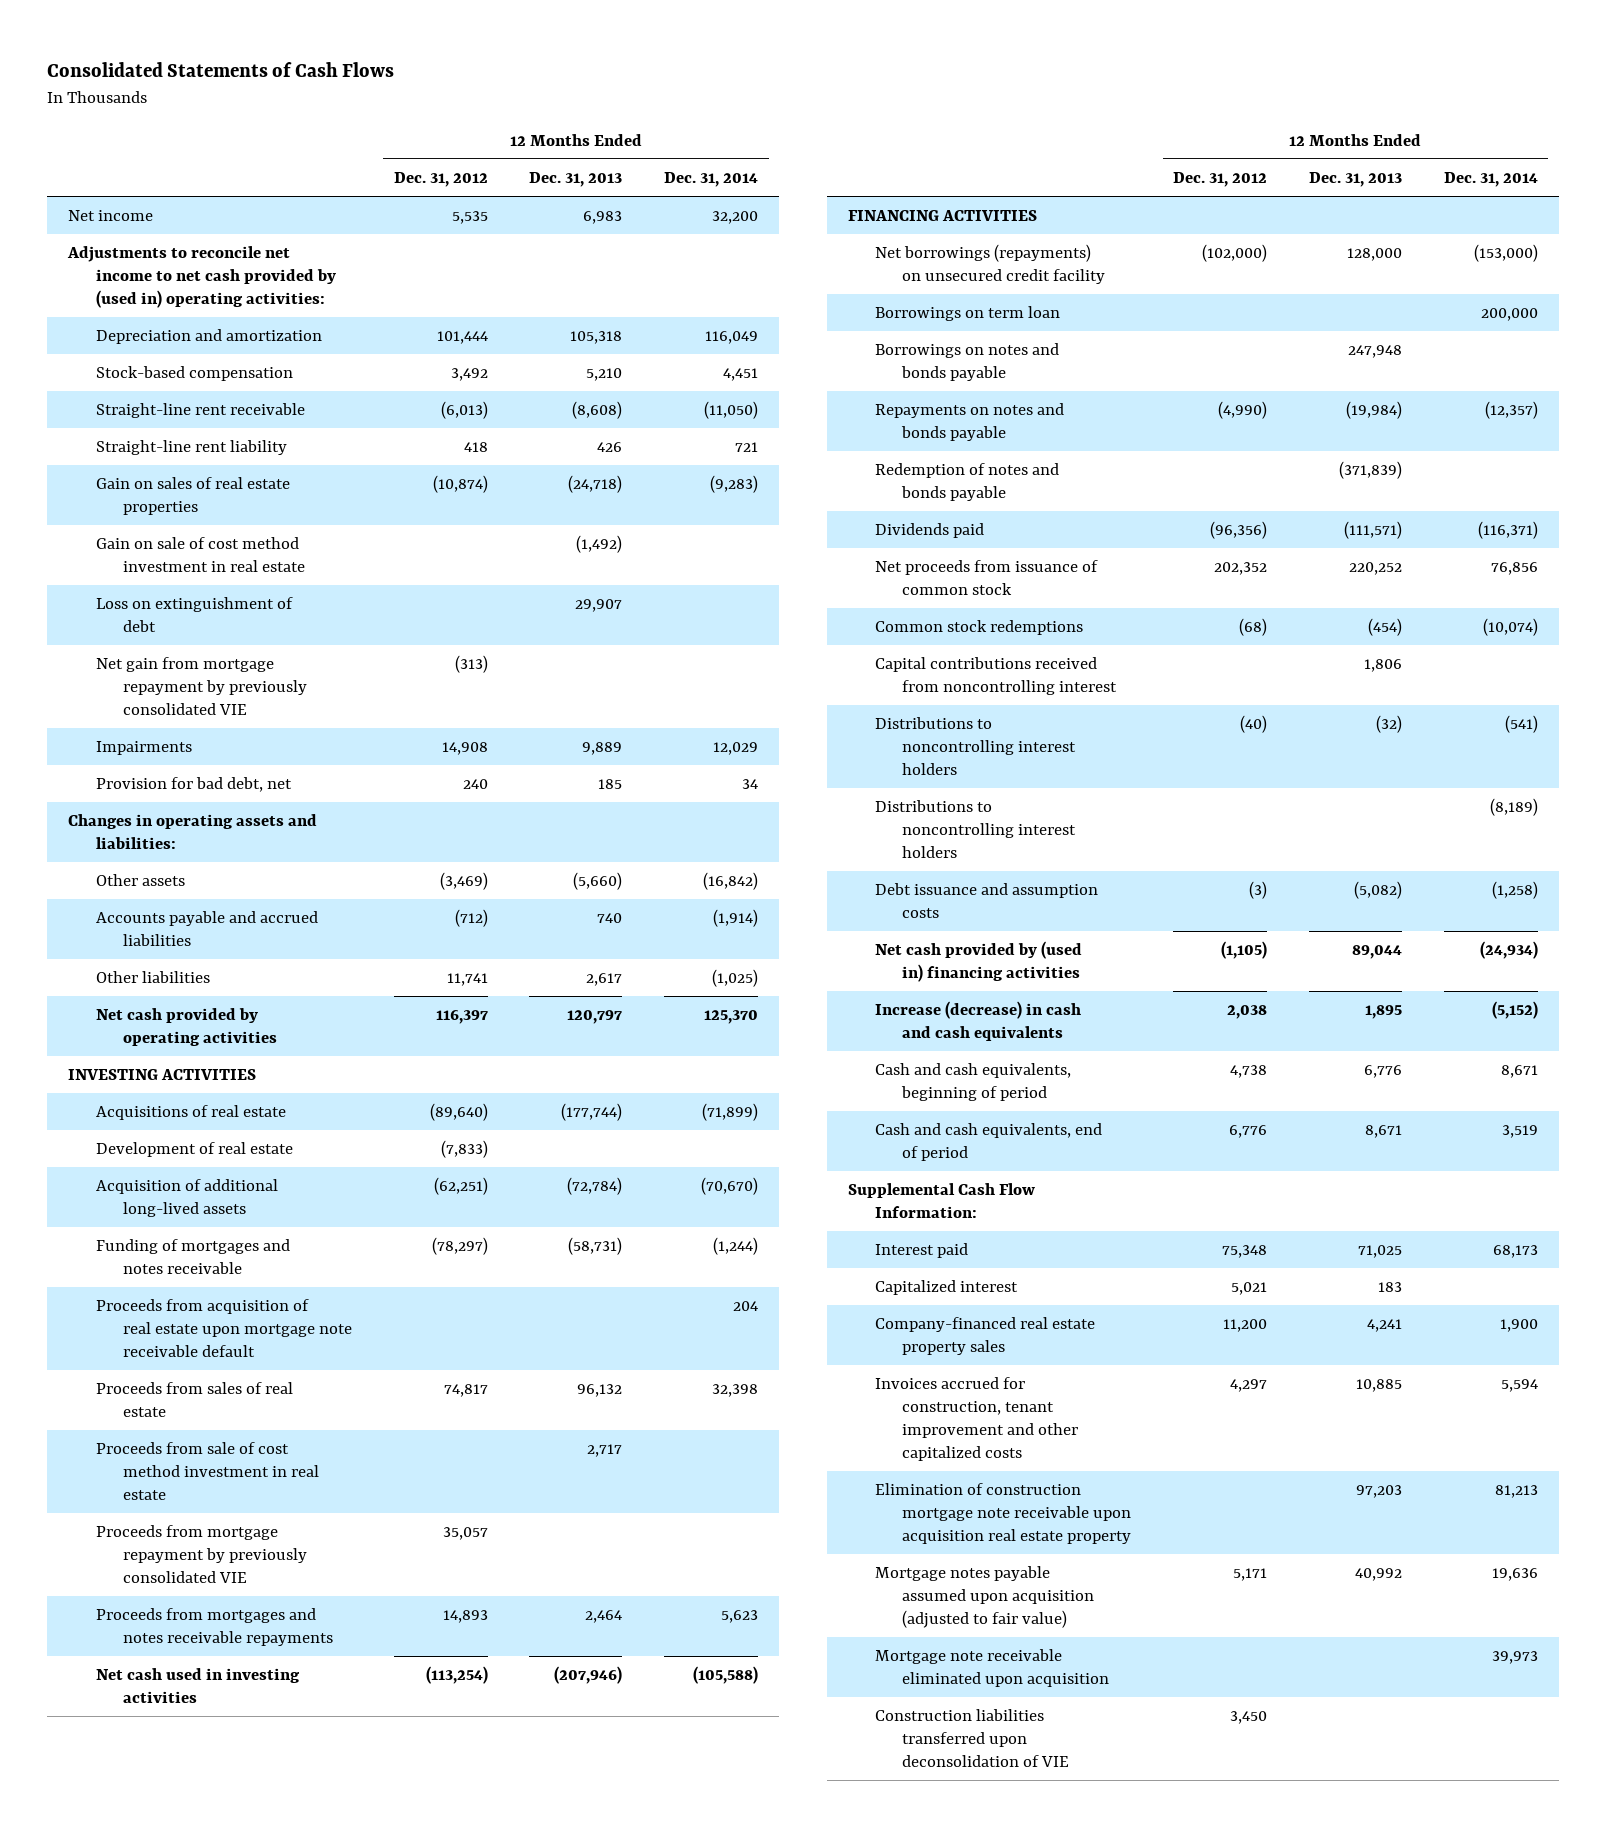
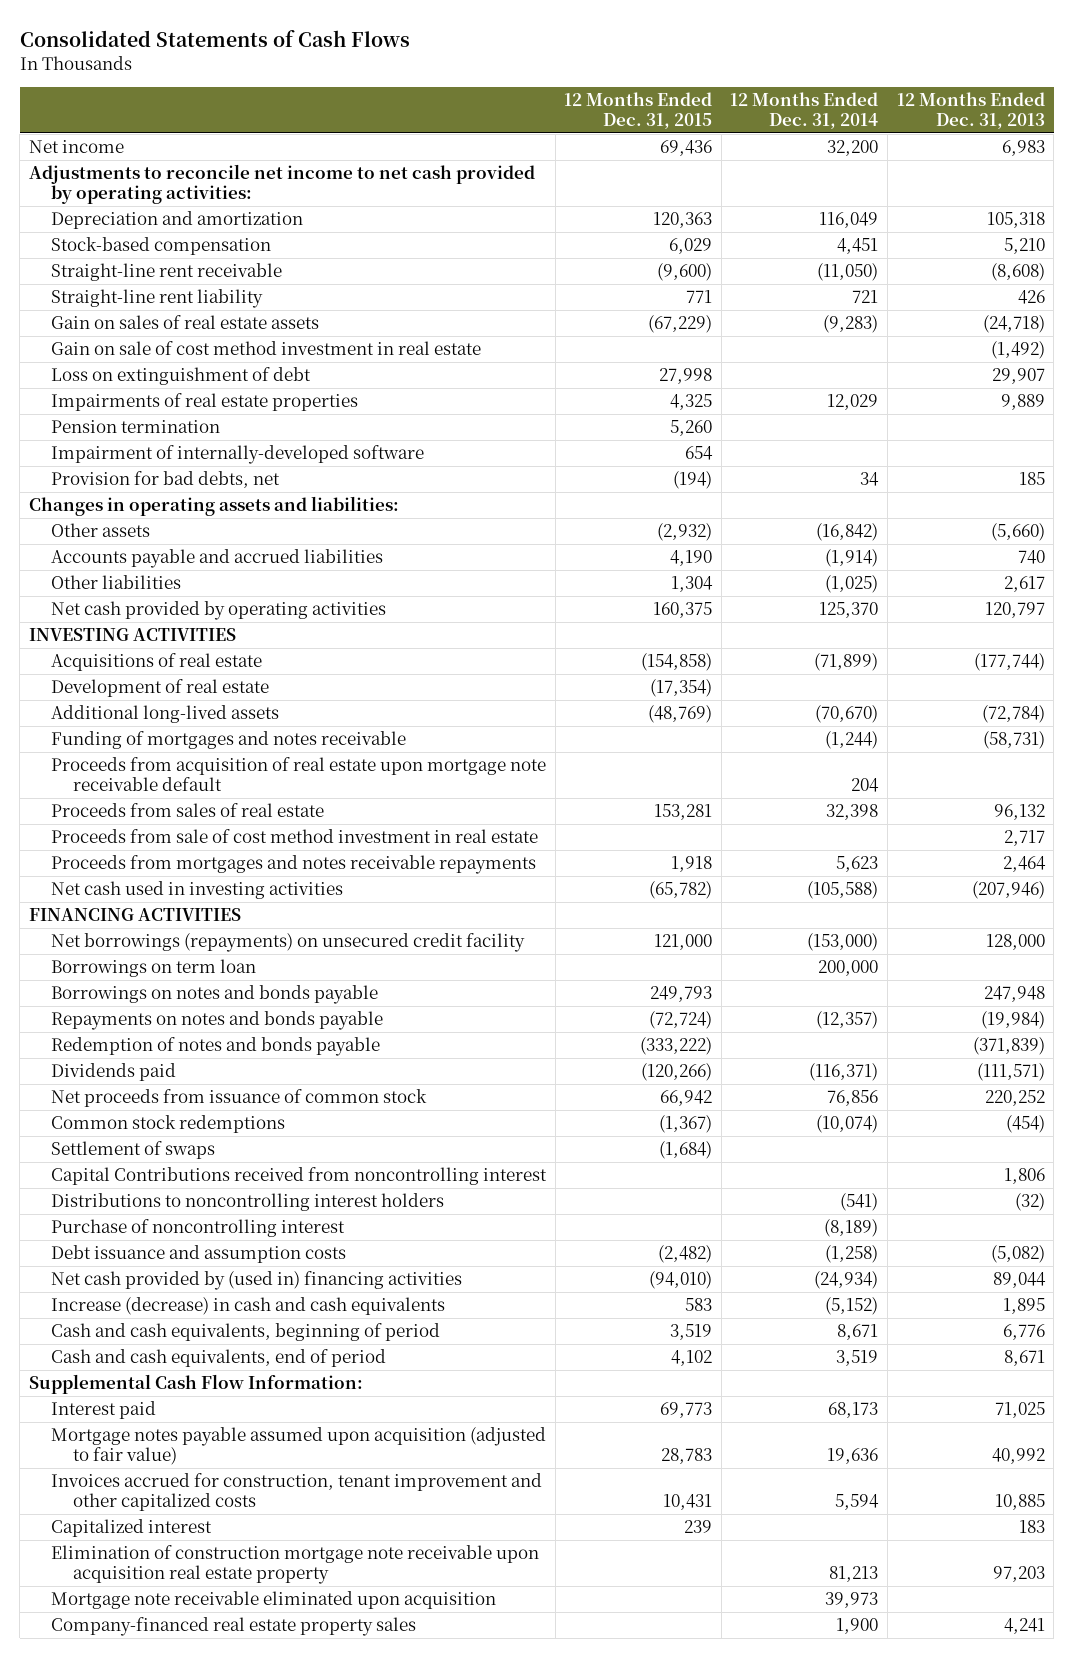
[393,172,488,188] Dec. 31, 2012 -> none
none -> [564,92,713,130] 12 Months Ended Dec. 31, 2015
[67,246,336,308] Adjustments to reconcile net income to net cash provided by (used in) operating activities: -> [29,164,536,205] Adjustments to reconcile net income to net cash provided by operating activities:
[95,477,290,515] Gain on sales of real estate properties -> [51,315,320,330] Gain on sales of real estate assets
[95,657,307,715] Net gain from mortgage repayment by previously consolidated VIE -> none
[95,741,192,756] Impairments -> [51,393,359,412] Impairments of real estate properties
none -> [51,420,221,434] Pension termination
none -> [51,445,425,465] Impairment of internally-developed software
[95,777,292,793] Provision for bad debt, net -> [51,471,281,489] Provision for bad debts, net
[95,1179,278,1217] Acquisition of additional long-lived assets -> [51,705,280,724] Additional long-lived assets
[95,1525,307,1583] Proceeds from mortgage repayment by previously consolidated VIE -> none
none -> [51,1141,216,1160] Settlement of swaps
[875,657,1118,695] Capital contributions received from noncontrolling interest -> [51,1167,548,1186] Capital Contributions received from noncontrolling interest
[875,800,1077,858] Distributions to noncontrolling interest holders -> [51,1219,346,1238] Purchase of noncontrolling interest
[875,1566,1095,1628] Mortgage notes payable assumed upon acquisition (adjusted to fair value) -> [51,1427,547,1466] Mortgage notes payable assumed upon acquisition (adjusted to fair value)
[875,1280,1019,1296] Capitalized interest -> [51,1519,213,1538] Capitalized interest
[875,1709,1070,1767] Construction liabilities transferred upon deconsolidation of VIE -> none
[875,1317,1096,1355] Company-financed real estate property sales -> [51,1617,417,1637] Company-financed real estate property sales

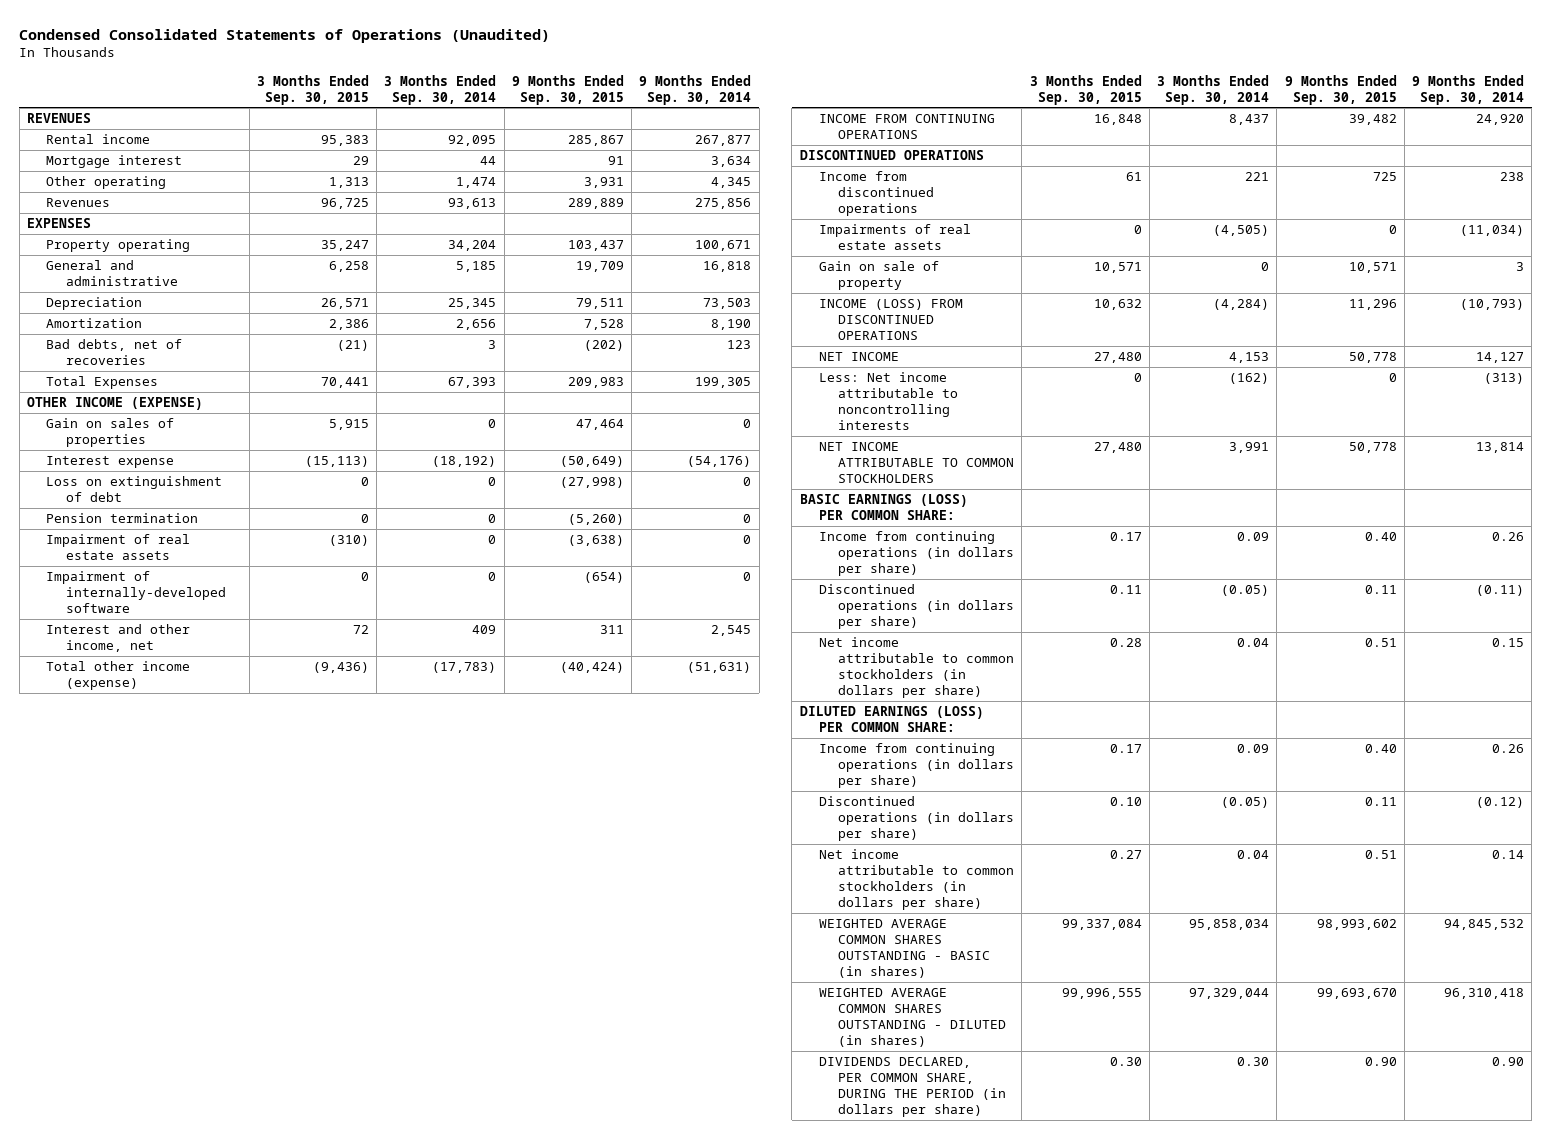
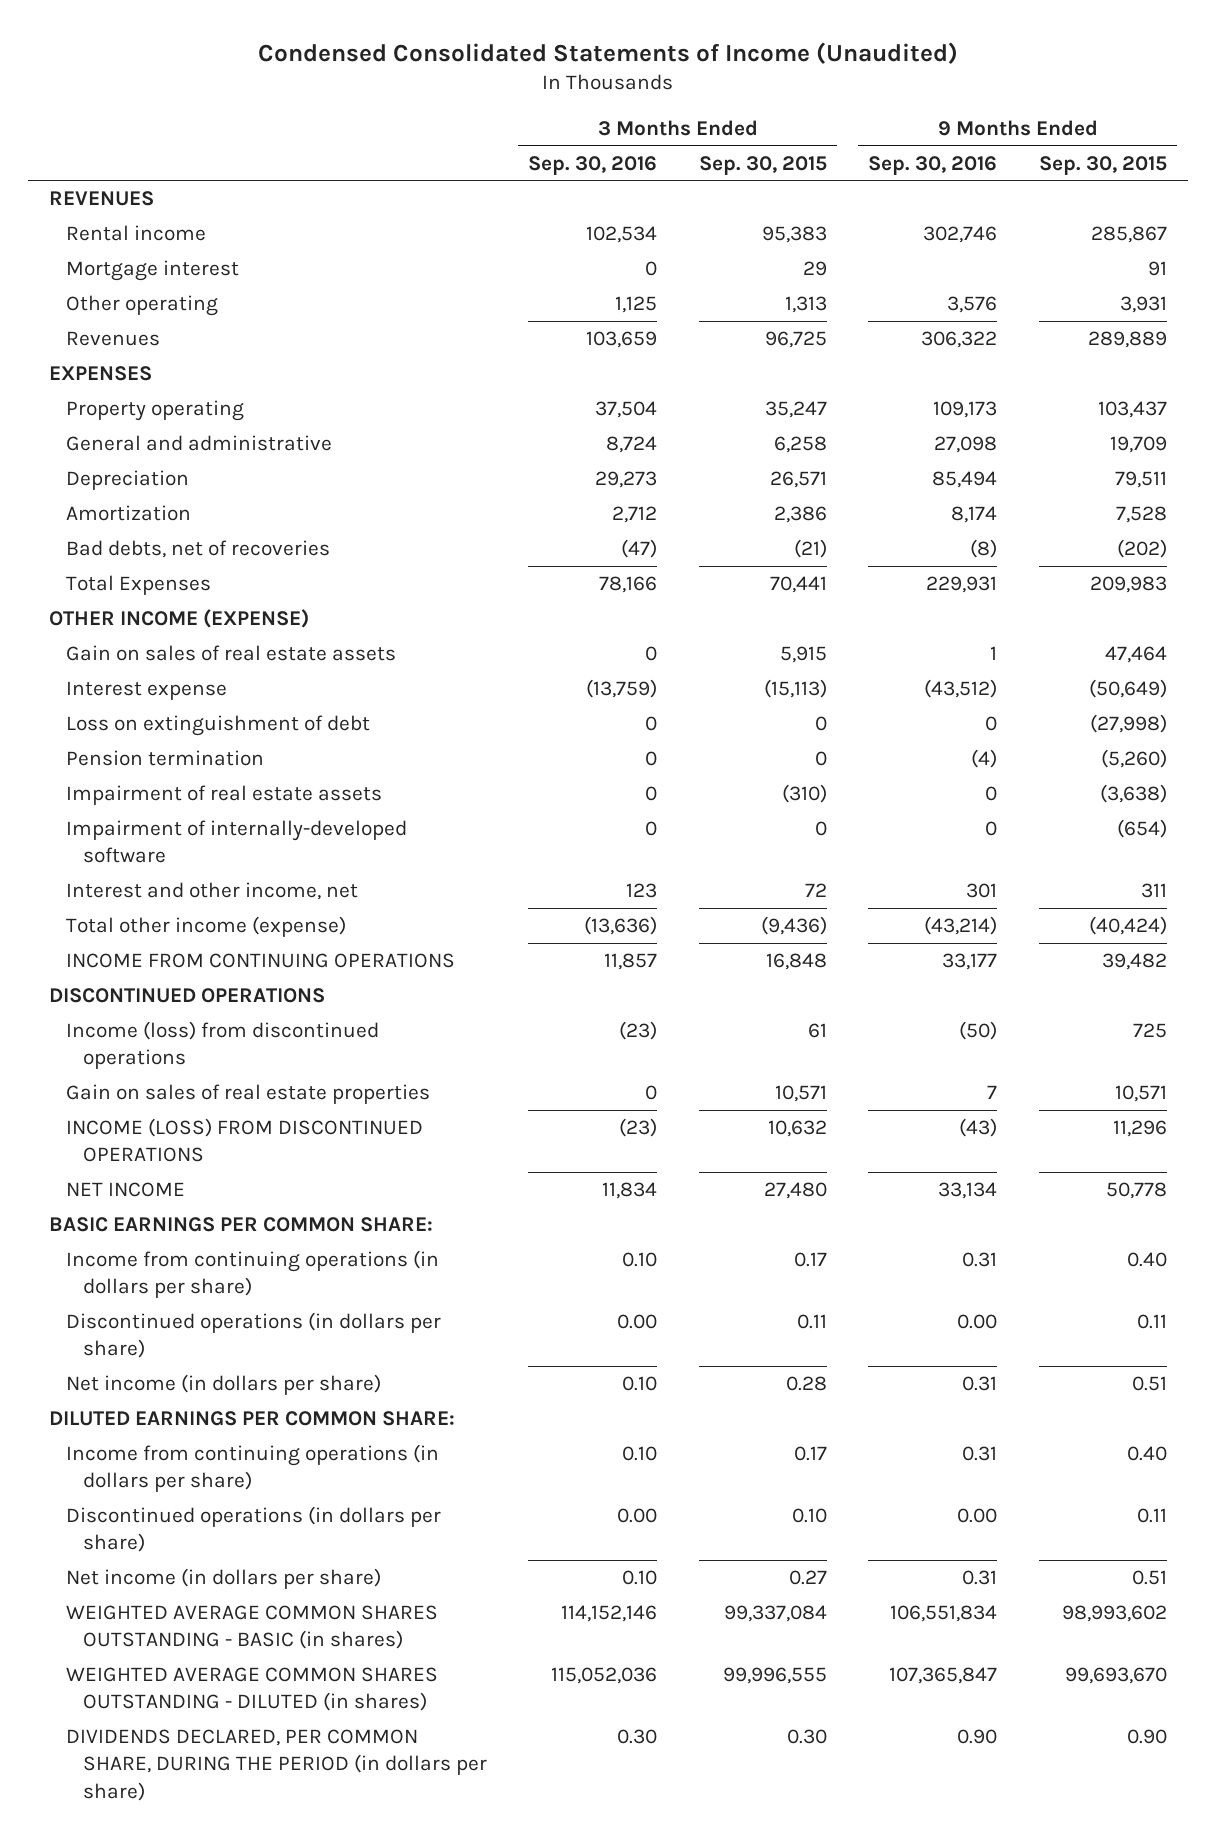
[19,28,551,43] Condensed Consolidated Statements of Operations (Unaudited) -> [257,41,958,64] Condensed Consolidated Statements of Income (Unaudited)
[384,74,497,105] 3 Months Ended Sep. 30, 2014 -> none
[639,74,752,105] 9 Months Ended Sep. 30, 2014 -> none
none -> [528,155,658,175] Sep. 30, 2016
none -> [868,155,998,175] Sep. 30, 2016
[46,418,175,448] Gain on sales of properties -> [65,645,396,662] Gain on sales of real estate assets
[818,224,971,251] Impairments of real estate assets -> none
[818,171,935,217] Income from discontinued operations -> [65,1021,379,1070] Income (loss) from discontinued operations
[818,261,939,291] Gain on sale of property -> [65,1084,430,1105] Gain on sales of real estate properties
[818,372,959,431] Less: Net income attributable to noncontrolling interests -> none
[818,442,1015,484] NET INCOME ATTRIBUTABLE TO COMMON STOCKHOLDERS -> none
[799,494,968,521] BASIC EARNINGS (LOSS) PER COMMON SHARE: -> [48,1217,433,1233] BASIC EARNINGS PER COMMON SHARE:
[818,637,1015,699] Net income attributable to common stockholders (in dollars per share) -> [65,1374,381,1396] Net income (in dollars per share)
[799,706,984,733] DILUTED EARNINGS (LOSS) PER COMMON SHARE: -> [48,1411,455,1427] DILUTED EARNINGS PER COMMON SHARE:
[818,849,1015,911] Net income attributable to common stockholders (in dollars per share) -> [65,1568,381,1590] Net income (in dollars per share)

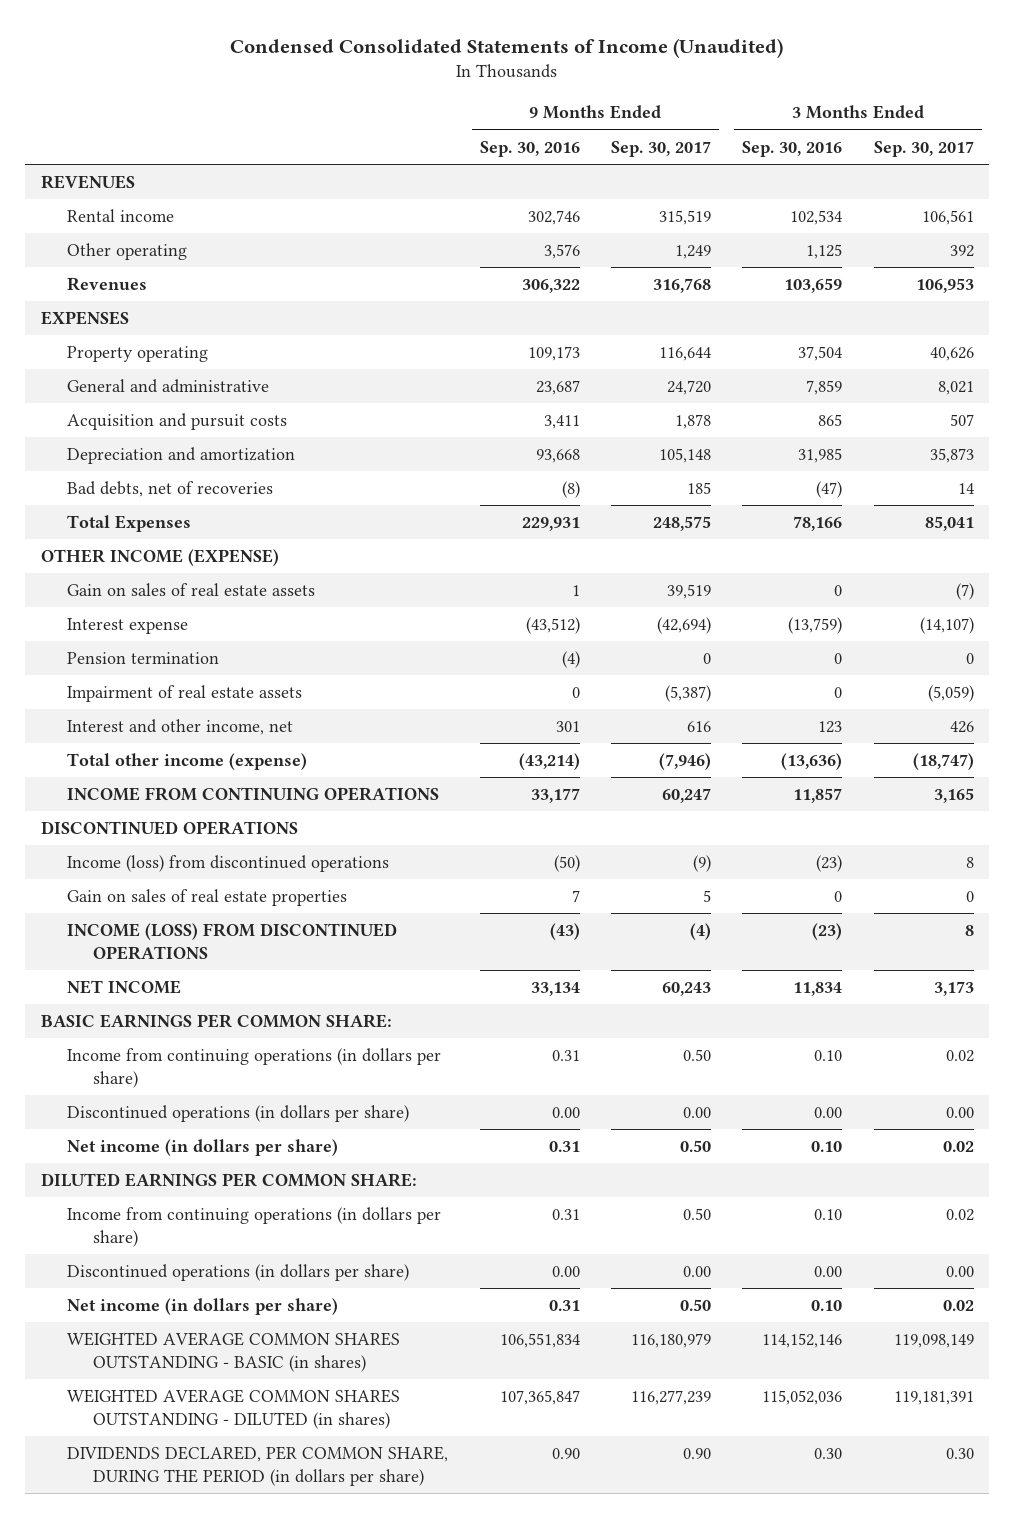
[698,155,827,175] Sep. 30, 2015 -> none
[1039,155,1168,175] Sep. 30, 2015 -> none
none -> [610,140,711,157] Sep. 30, 2017
none -> [873,140,974,157] Sep. 30, 2017
[65,260,239,282] Mortgage interest -> none
[65,470,189,491] Depreciation -> none
[65,505,191,522] Amortization -> none
[606,436,658,454] 8,724 -> [806,380,843,396] 7,859
[934,436,998,454] 27,098 -> [535,380,580,396] 23,687
none -> [67,413,288,431] Acquisition and pursuit costs
none -> [67,447,296,465] Depreciation and amortization
[65,715,370,737] Loss on extinguishment of debt -> none
[65,820,407,864] Impairment of internally-developed software -> none

